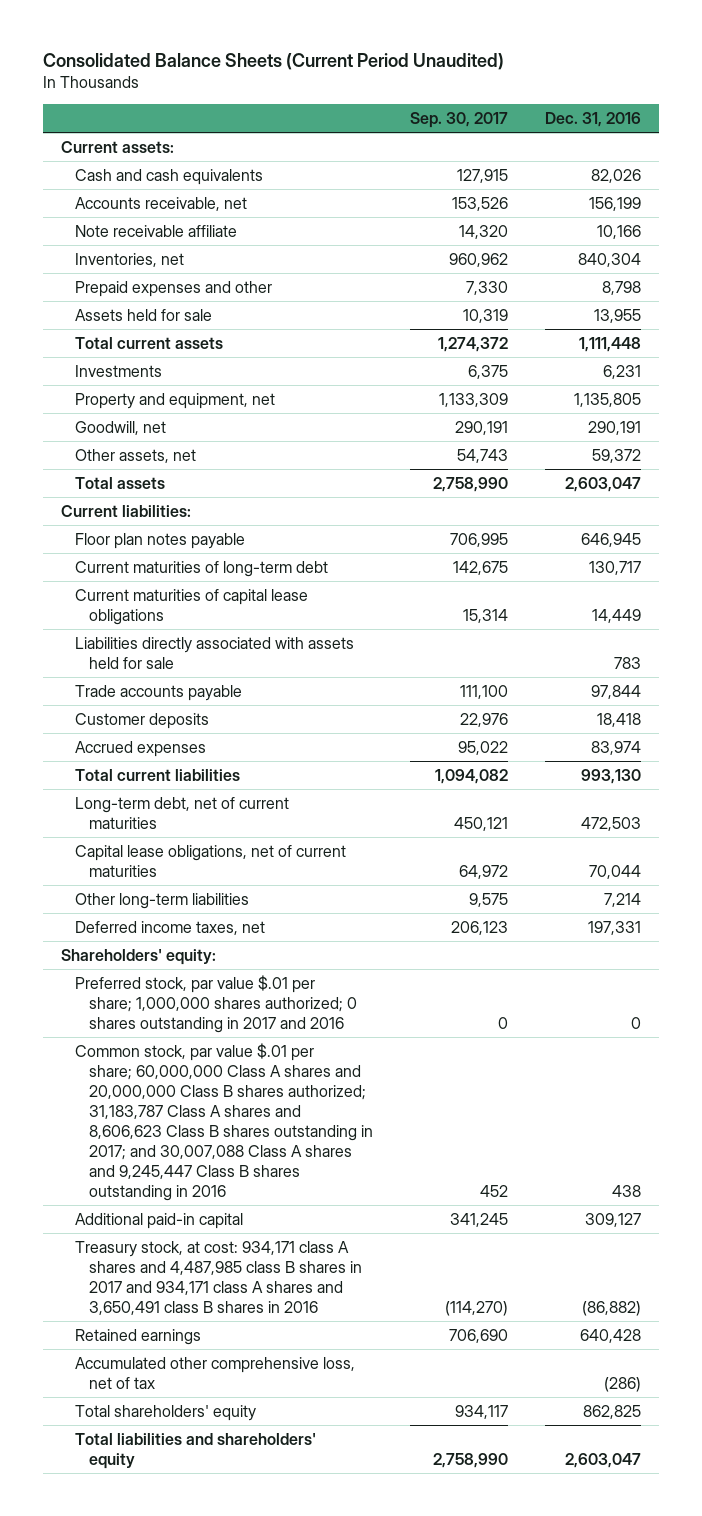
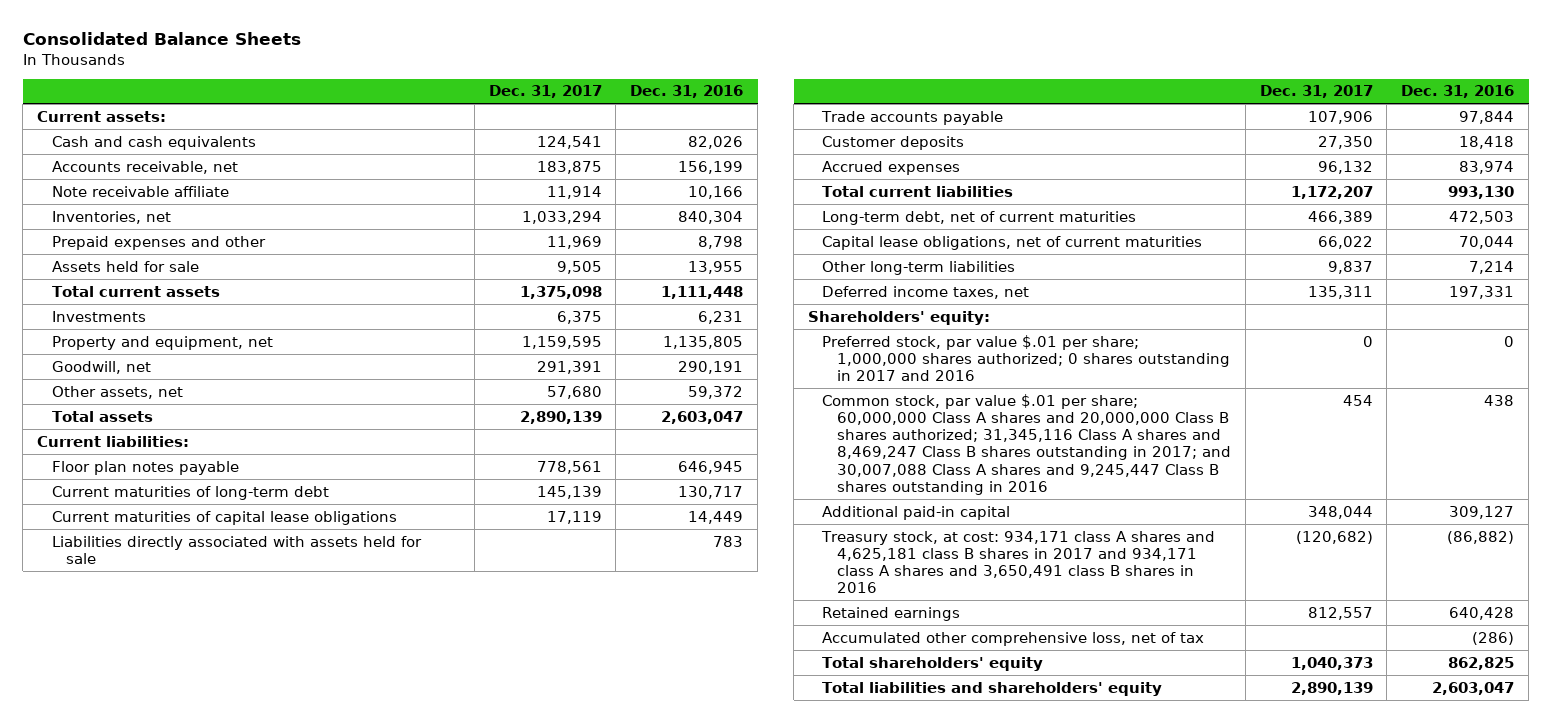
[42,53,504,71] Consolidated Balance Sheets (Current Period Unaudited) -> [22,32,301,46] Consolidated Balance Sheets
[409,111,508,128] Sep. 30, 2017 -> none
none -> [488,85,602,99] Dec. 31, 2017
[74,1042,373,1201] Common stock, par value $.01 per share; 60,000,000 Class A shares and 20,000,000 Class B shares authorized; 31,183,787 Class A shares and 8,606,623 Class B shares outstanding in 2017; and 30,007,088 Class A shares and 9,245,447 Class B shares outstanding in 2016 -> [822,393,1231,495] Common stock, par value $.01 per share; 60,000,000 Class A shares and 20,000,000 Class B shares authorized; 31,345,116 Class A shares and 8,469,247 Class B shares outstanding in 2017; and 30,007,088 Class A shares and 9,245,447 Class B shares outstanding in 2016
[74,1240,362,1315] Treasury stock, at cost: 934,171 class A shares and 4,487,985 class B shares in 2017 and 934,171 class A shares and 3,650,491 class B shares in 2016 -> [821,530,1216,594] Treasury stock, at cost: 934,171 class A shares and 4,625,181 class B shares in 2017 and 934,171 class A shares and 3,650,491 class B shares in 2016

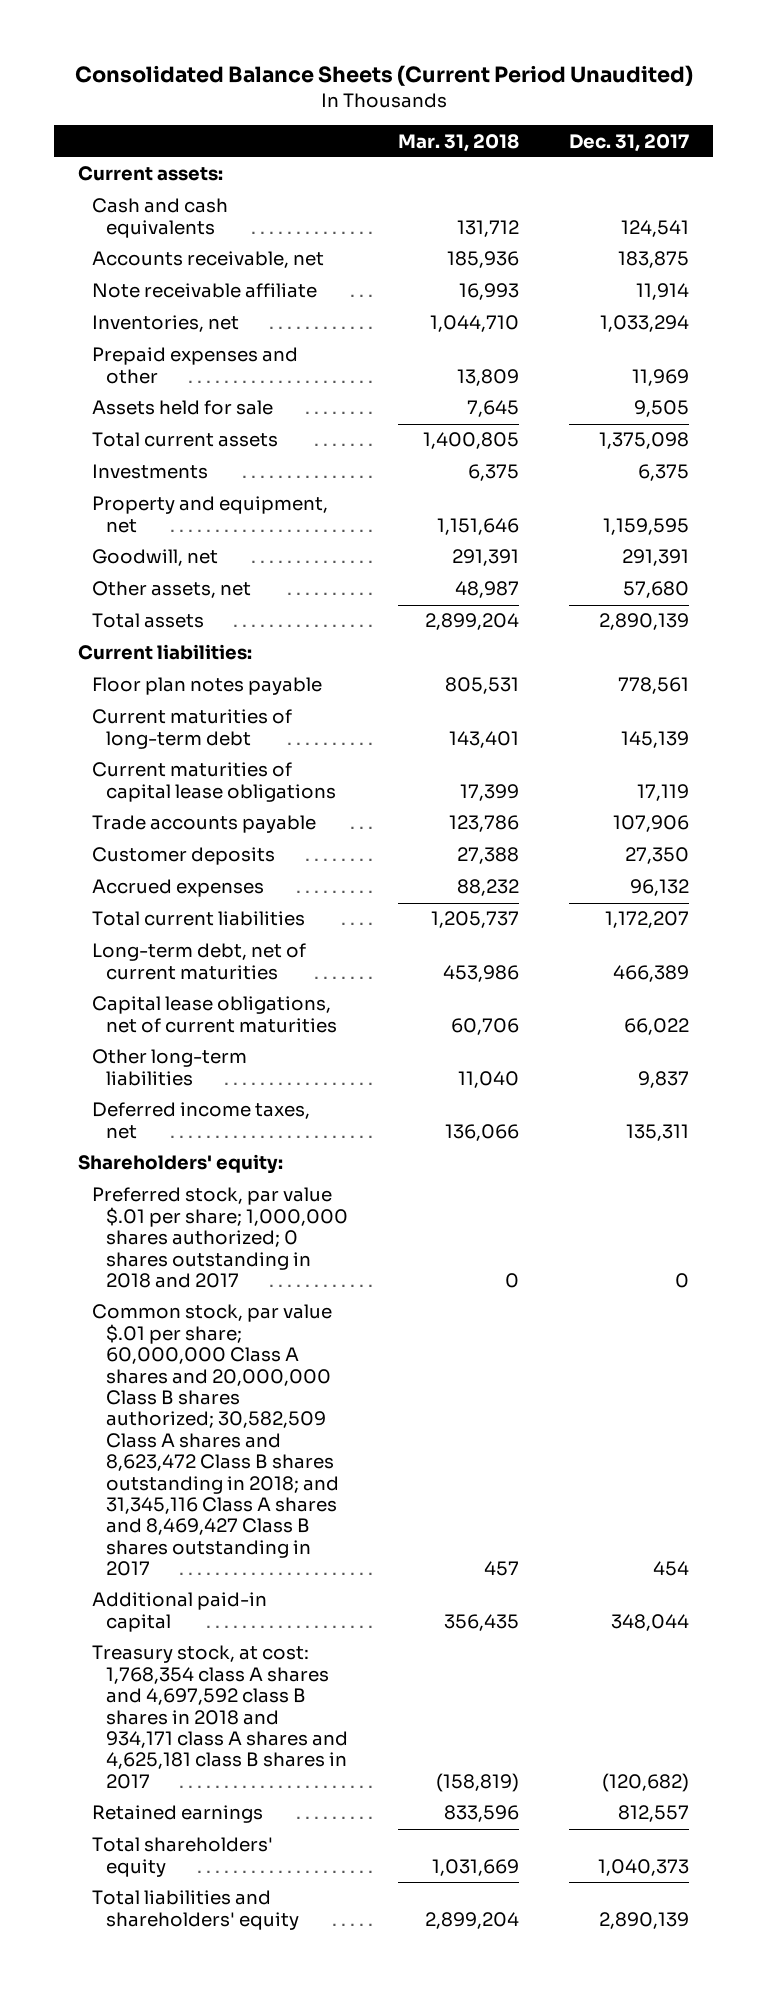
[22,32,301,46] Consolidated Balance Sheets -> [74,65,693,87] Consolidated Balance Sheets (Current Period Unaudited)
[630,85,744,99] Dec. 31, 2016 -> none
none -> [398,133,520,152] Mar. 31, 2018
[51,535,422,564] Liabilities directly associated with assets held for sale -> none
[822,334,1230,382] Preferred stock, par value $.01 per share; 1,000,000 shares authorized; 0 shares outstanding in 2017 and 2016 -> [92,1187,349,1289] Preferred stock, par value $.01 per share; 1,000,000 shares authorized; 0 shares outstanding in 2018 and 2017
[822,393,1231,495] Common stock, par value $.01 per share; 60,000,000 Class A shares and 20,000,000 Class B shares authorized; 31,345,116 Class A shares and 8,469,247 Class B shares outstanding in 2017; and 30,007,088 Class A shares and 9,245,447 Class B shares outstanding in 2016 -> [92,1304,340,1577] Common stock, par value $.01 per share; 60,000,000 Class A shares and 20,000,000 Class B shares authorized; 30,582,509 Class A shares and 8,623,472 Class B shares outstanding in 2018; and 31,345,116 Class A shares and 8,469,427 Class B shares outstanding in 2017
[821,530,1216,594] Treasury stock, at cost: 934,171 class A shares and 4,625,181 class B shares in 2017 and 934,171 class A shares and 3,650,491 class B shares in 2016 -> [92,1645,349,1789] Treasury stock, at cost: 1,768,354 class A shares and 4,697,592 class B shares in 2018 and 934,171 class A shares and 4,625,181 class B shares in 2017
[822,631,1205,646] Accumulated other comprehensive loss, net of tax -> none

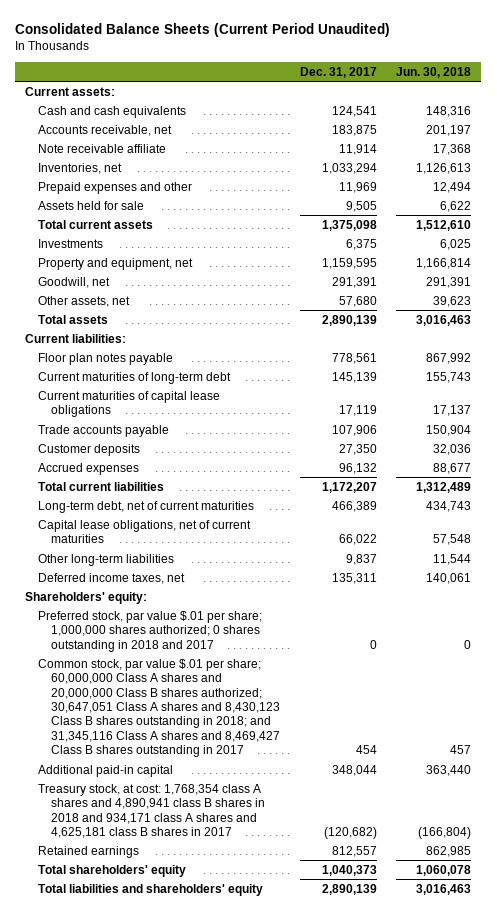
[398,133,520,152] Mar. 31, 2018 -> none
none -> [396,66,472,78] Jun. 30, 2018
[92,1304,340,1577] Common stock, par value $.01 per share; 60,000,000 Class A shares and 20,000,000 Class B shares authorized; 30,582,509 Class A shares and 8,623,472 Class B shares outstanding in 2018; and 31,345,116 Class A shares and 8,469,427 Class B shares outstanding in 2017 -> [38,658,280,758] Common stock, par value $.01 per share; 60,000,000 Class A shares and 20,000,000 Class B shares authorized; 30,647,051 Class A shares and 8,430,123 Class B shares outstanding in 2018; and 31,345,116 Class A shares and 8,469,427 Class B shares outstanding in 2017
[92,1645,349,1789] Treasury stock, at cost: 1,768,354 class A shares and 4,697,592 class B shares in 2018 and 934,171 class A shares and 4,625,181 class B shares in 2017 -> [38,783,265,838] Treasury stock, at cost: 1,768,354 class A shares and 4,890,941 class B shares in 2018 and 934,171 class A shares and 4,625,181 class B shares in 2017

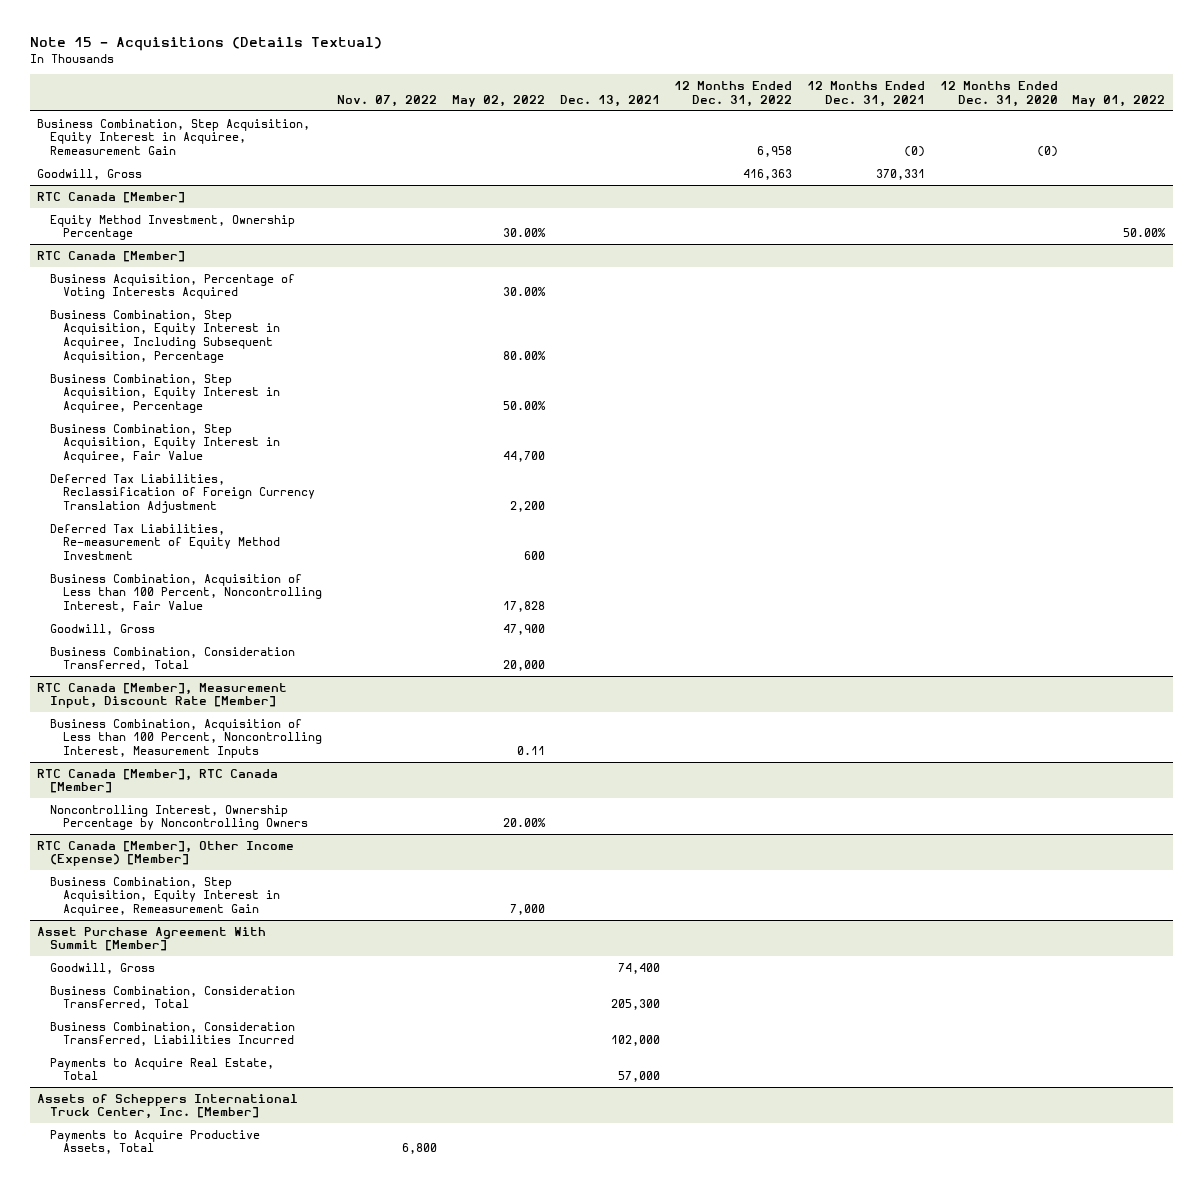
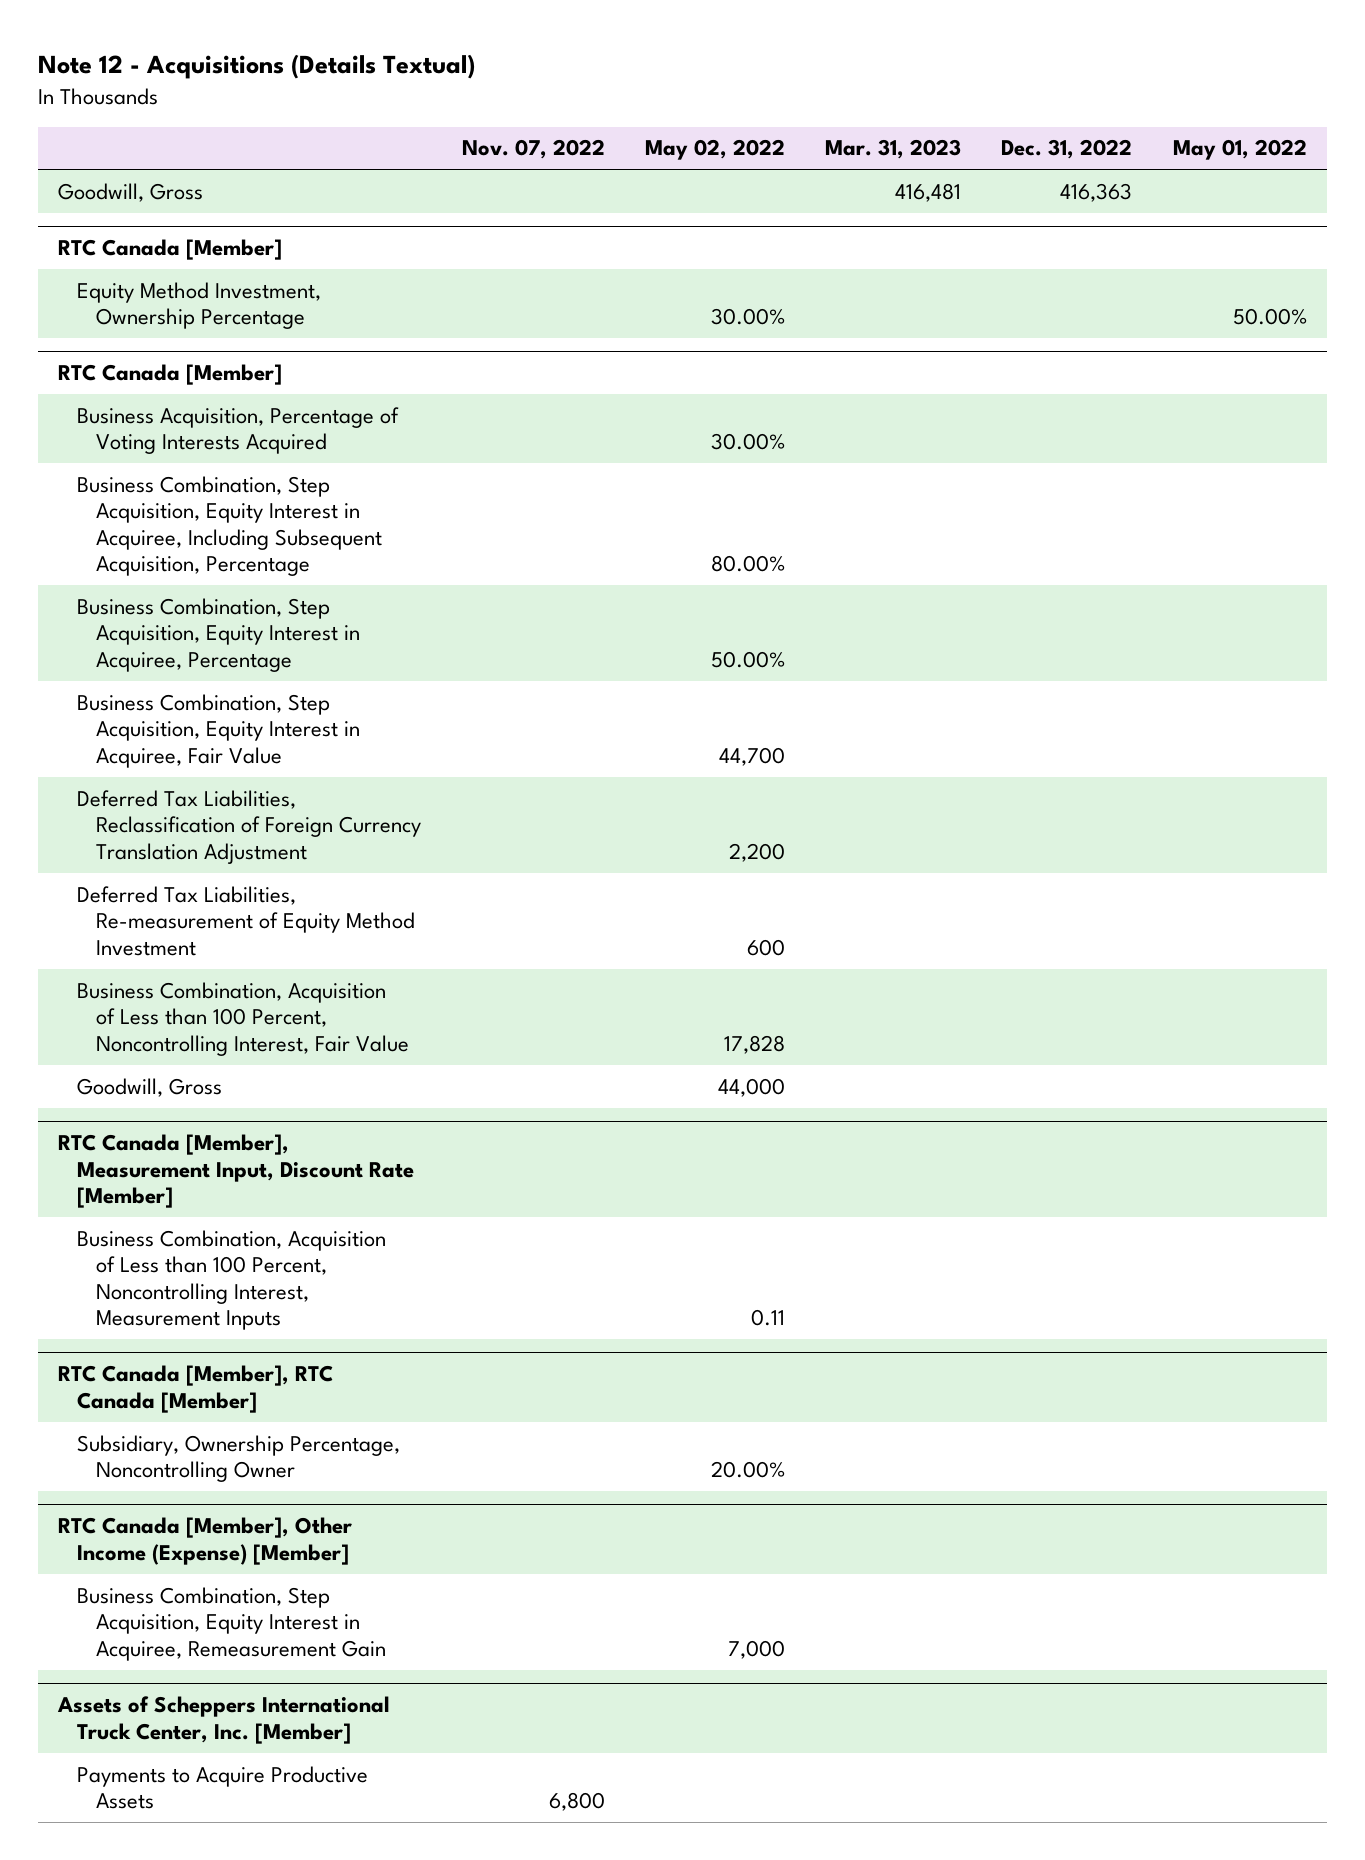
[29,37,382,52] Note 15 - Acquisitions (Details Textual) -> [37,54,475,80] Note 12 - Acquisitions (Details Textual)
[559,94,660,107] Dec. 13, 2021 -> none
[674,80,793,107] 12 Months Ended Dec. 31, 2022 -> none
[806,80,925,107] 12 Months Ended Dec. 31, 2021 -> none
[939,80,1058,107] 12 Months Ended Dec. 31, 2020 -> none
none -> [825,139,962,160] Mar. 31, 2023
none -> [1001,139,1133,160] Dec. 31, 2022
[36,118,310,156] Business Combination, Step Acquisition, Equity Interest in Acquiree, Remeasurement Gain -> none
[50,646,296,672] Business Combination, Consideration Transferred, Total -> none
[502,623,545,635] 47,900 -> [717,1077,785,1097] 44,000
[50,804,309,831] Noncontrolling Interest, Ownership Percentage by Noncontrolling Owners -> [77,1434,401,1483] Subsidiary, Ownership Percentage, Noncontrolling Owner
[36,926,266,952] Asset Purchase Agreement With Summit [Member] -> none
[50,962,156,974] Goodwill, Gross -> none
[50,985,296,1011] Business Combination, Consideration Transferred, Total -> none
[50,1021,296,1047] Business Combination, Consideration Transferred, Liabilities Incurred -> none
[50,1057,275,1081] Payments to Acquire Real Estate, Total -> none
[50,1129,261,1155] Payments to Acquire Productive Assets, Total -> [77,1765,369,1810] Payments to Acquire Productive Assets

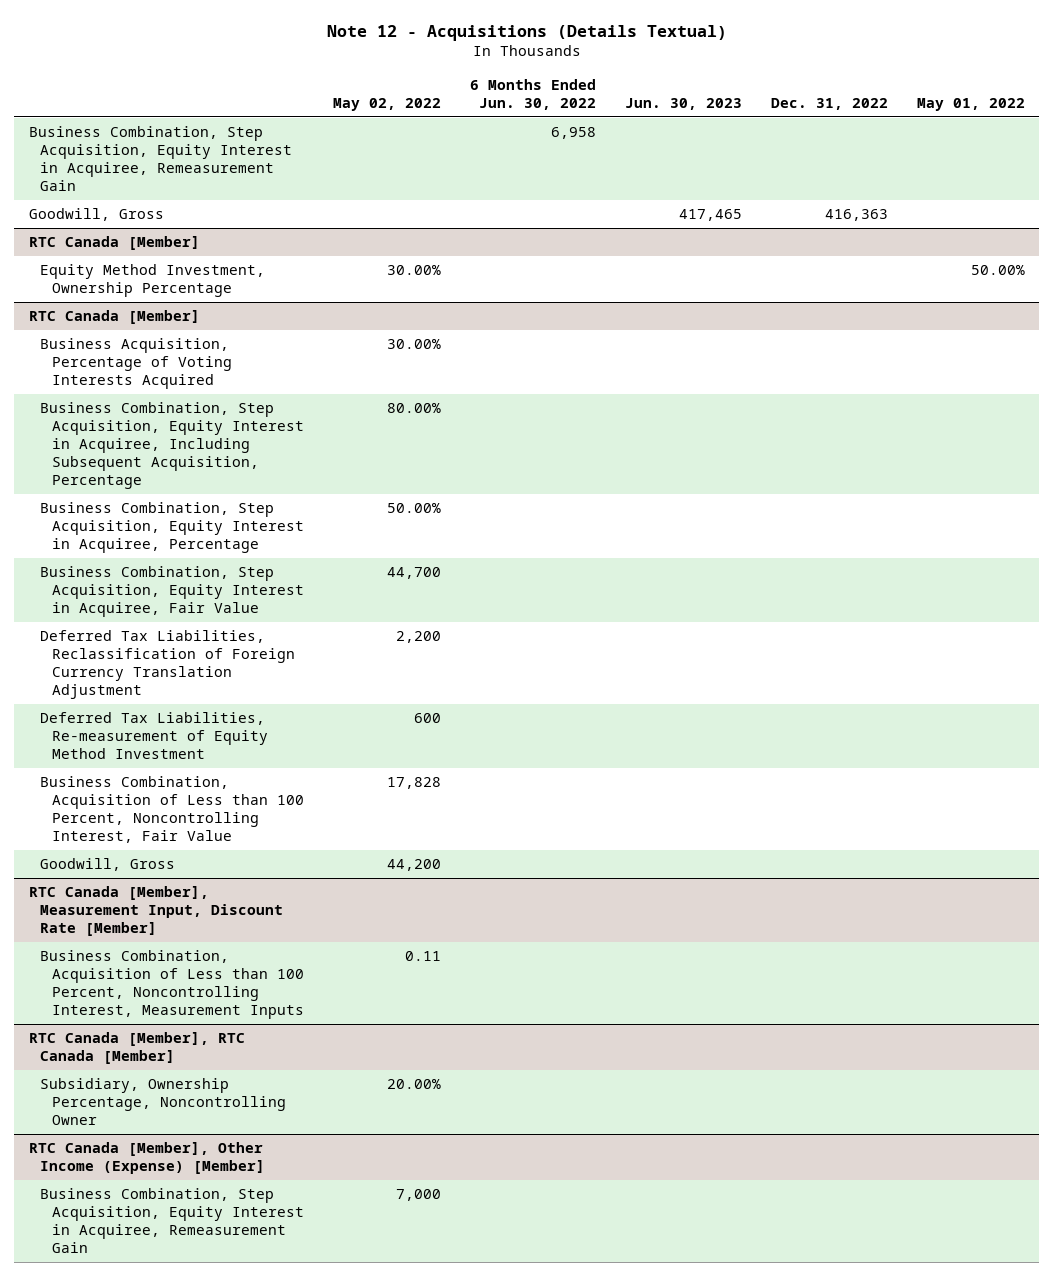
[461,139,605,160] Nov. 07, 2022 -> none
[825,139,962,160] Mar. 31, 2023 -> none
none -> [469,78,596,110] 6 Months Ended Jun. 30, 2022
none -> [624,97,742,110] Jun. 30, 2023
none -> [28,126,293,192] Business Combination, Step Acquisition, Equity Interest in Acquiree, Remeasurement Gain
[717,1077,785,1097] 44,000 -> [386,859,441,872] 44,200
[57,1696,391,1744] Assets of Scheppers International Truck Center, Inc. [Member] -> none
[77,1765,369,1810] Payments to Acquire Productive Assets -> none

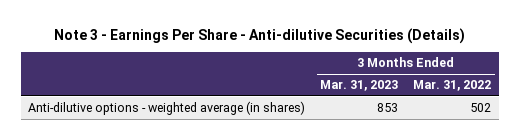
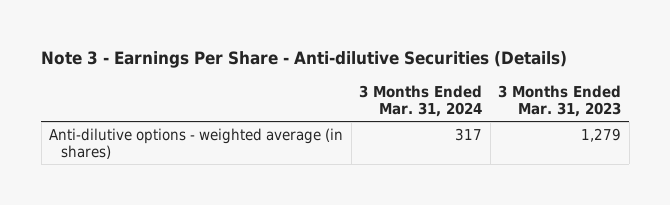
[413,80,492,92] Mar. 31, 2022 -> none
none -> [359,84,483,117] 3 Months Ended Mar. 31, 2024
[377,103,399,113] 853 -> [581,127,622,142] 1,279

